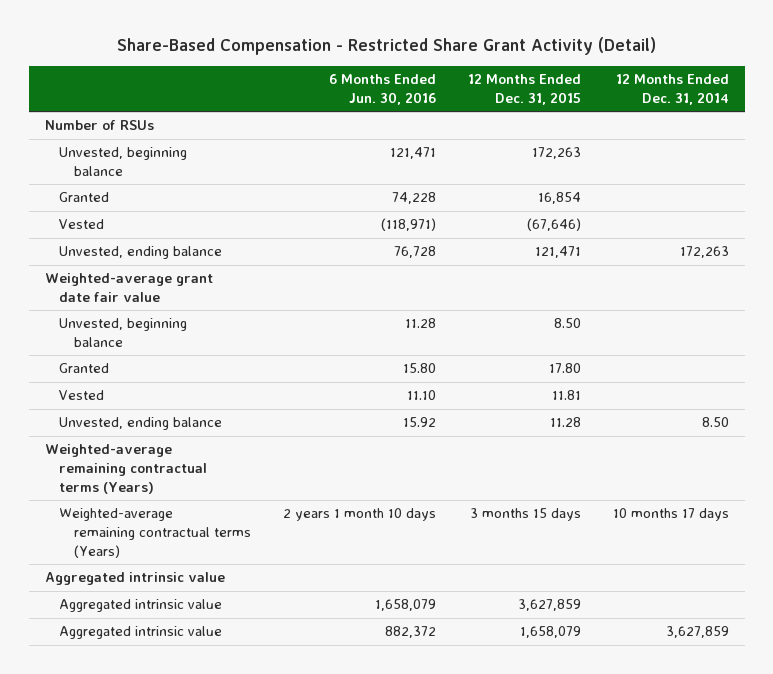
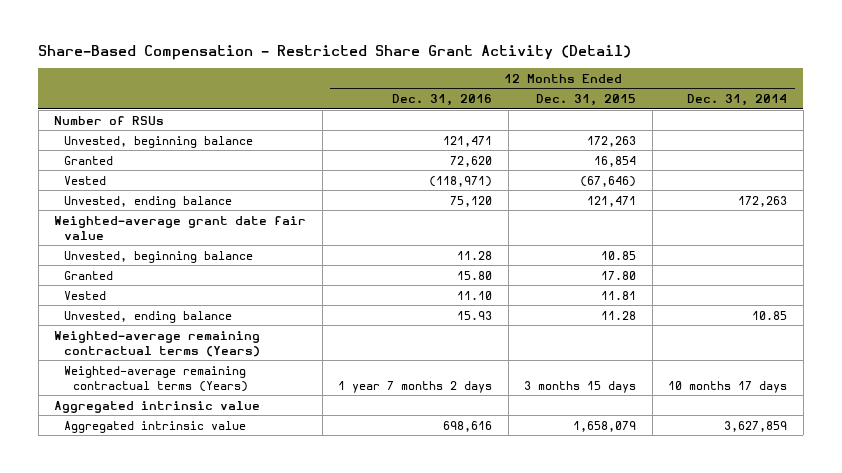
[328,74,436,106] 6 Months Ended Jun. 30, 2016 -> none
none -> [392,93,493,106] Dec. 31, 2016
[553,318,581,329] 8.50 -> [601,250,637,260] 10.85
[701,417,729,428] 8.50 -> [752,310,788,320] 10.85
[59,599,223,613] Aggregated intrinsic value -> none

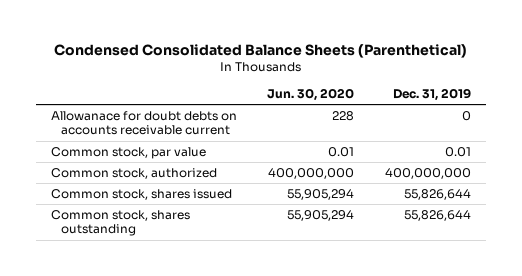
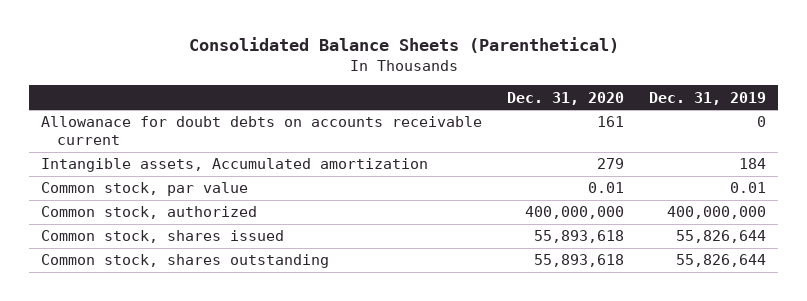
[53,43,467,58] Condensed Consolidated Balance Sheets (Parenthetical) -> [188,37,619,54] Consolidated Balance Sheets (Parenthetical)
[267,88,355,102] Jun. 30, 2020 -> none
none -> [507,91,625,105] Dec. 31, 2020
none -> [41,158,429,173] Intangible assets, Accumulated amortization

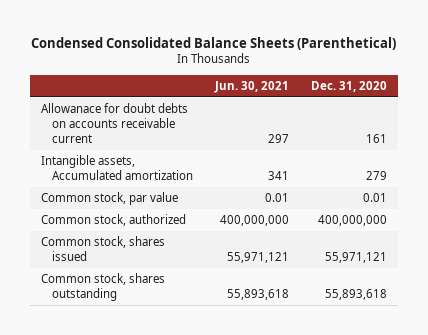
[188,37,619,54] Consolidated Balance Sheets (Parenthetical) -> [31,36,397,50] Condensed Consolidated Balance Sheets (Parenthetical)
[649,91,767,105] Dec. 31, 2019 -> none
none -> [214,80,290,93] Jun. 30, 2021
[534,230,625,244] 55,893,618 -> [325,251,388,263] 55,971,121

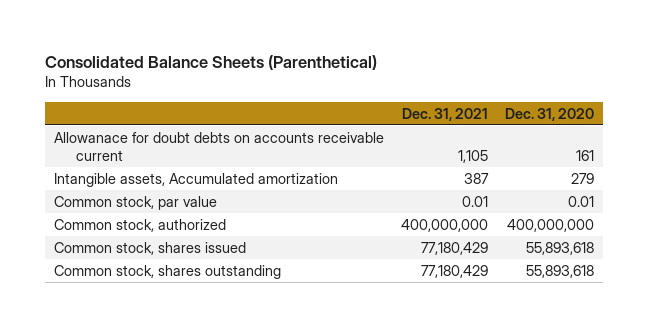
[31,36,397,50] Condensed Consolidated Balance Sheets (Parenthetical) -> [45,54,378,70] Consolidated Balance Sheets (Parenthetical)
[214,80,290,93] Jun. 30, 2021 -> none
none -> [402,107,489,121] Dec. 31, 2021
[325,251,388,263] 55,971,121 -> [526,241,595,255] 55,893,618

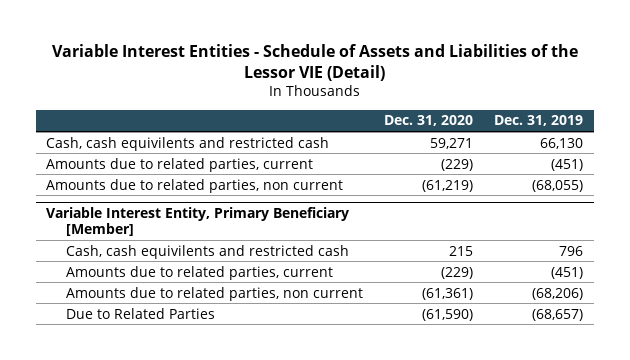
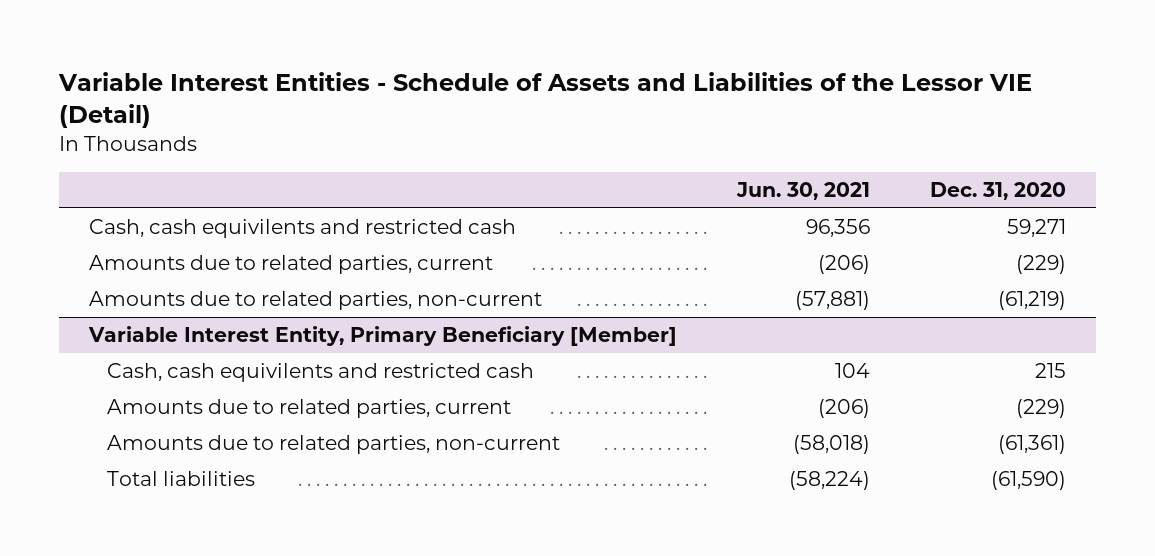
[494,115,584,127] Dec. 31, 2019 -> none
none -> [735,182,870,201] Jun. 30, 2021
[46,178,344,193] Amounts due to related parties, non current -> [89,291,543,311] Amounts due to related parties, non-current
[65,286,363,301] Amounts due to related parties, non current -> [107,435,561,455] Amounts due to related parties, non-current
[65,307,215,319] Due to Related Parties -> [107,471,256,487] Total liabilities

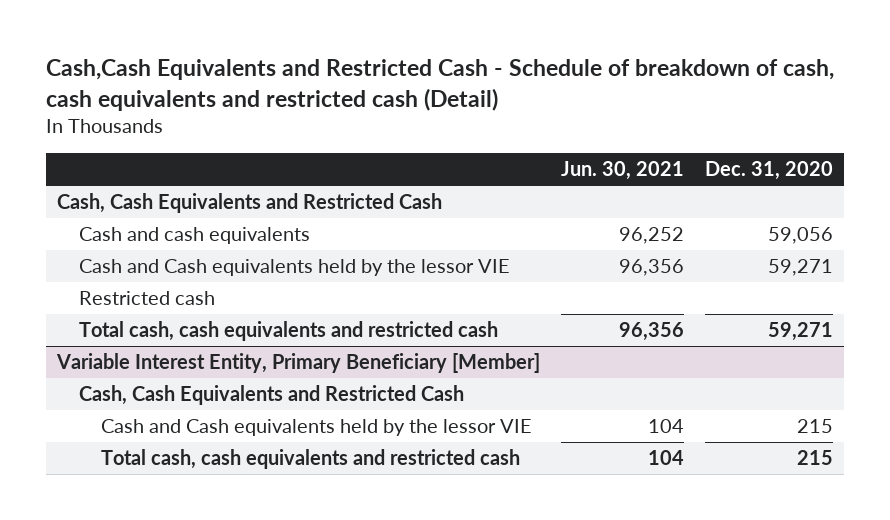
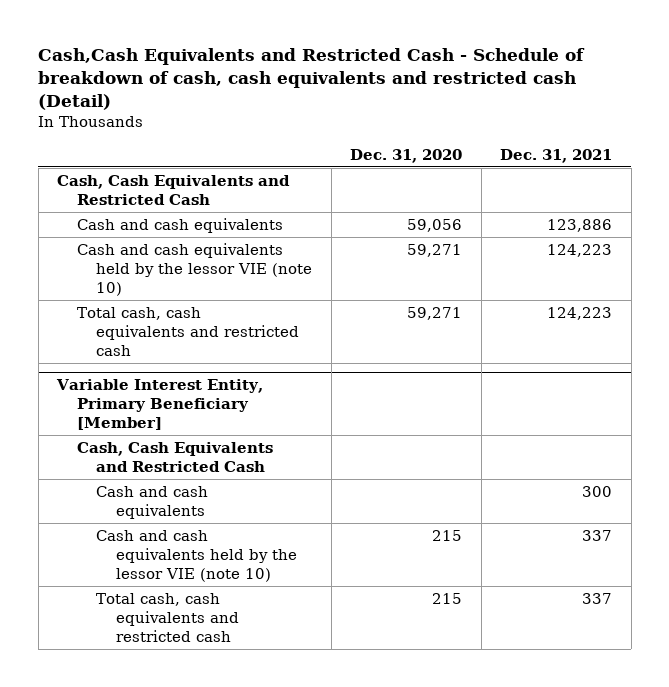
[560,160,684,180] Jun. 30, 2021 -> none
none -> [500,148,613,163] Dec. 31, 2021
[78,291,215,306] Restricted cash -> none
[78,259,510,277] Cash and Cash equivalents held by the lessor VIE -> [76,242,313,296] Cash and cash equivalents held by the lessor VIE (note 10)
none -> [96,485,209,519] Cash and cash equivalents
[101,419,533,437] Cash and Cash equivalents held by the lessor VIE -> [96,529,298,582] Cash and cash equivalents held by the lessor VIE (note 10)

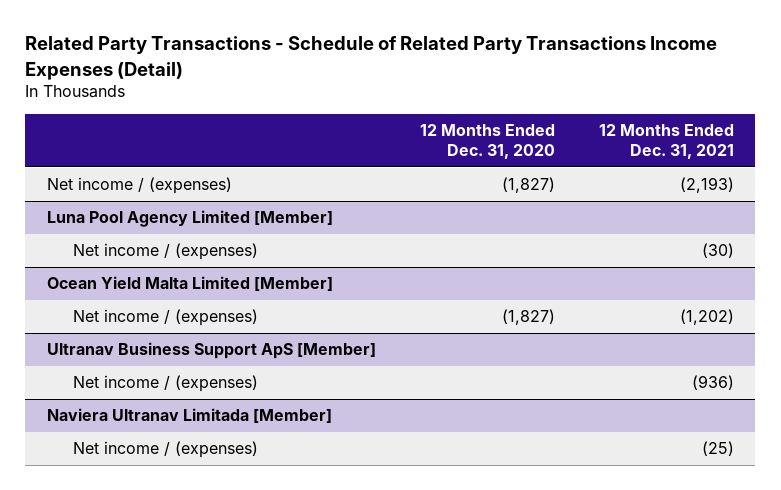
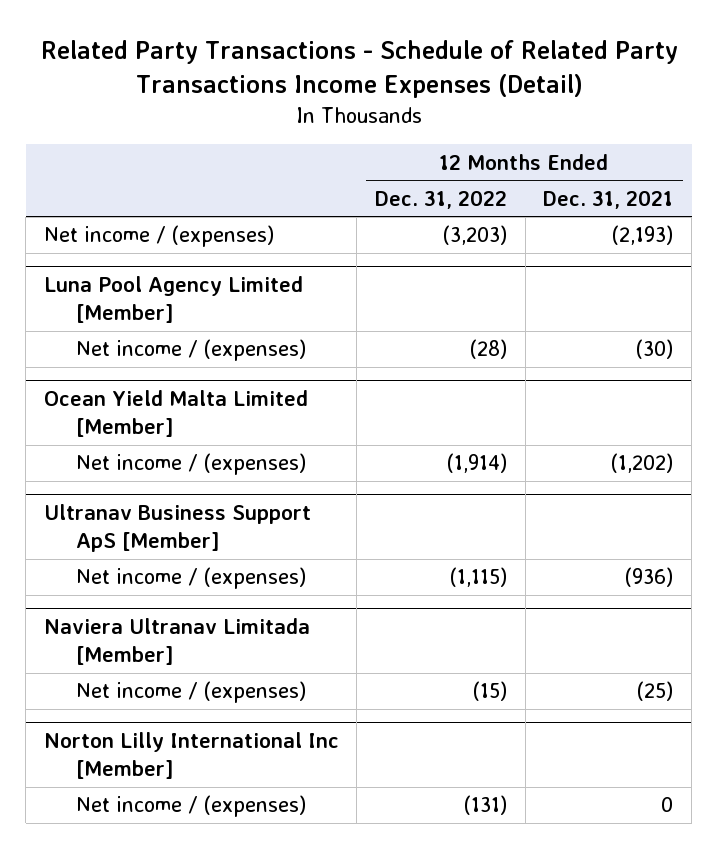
[419,123,555,160] 12 Months Ended Dec. 31, 2020 -> none
none -> [375,189,508,209] Dec. 31, 2022
none -> [43,732,339,779] Norton Lilly International Inc [Member]
none -> [76,795,307,818] Net income / (expenses)

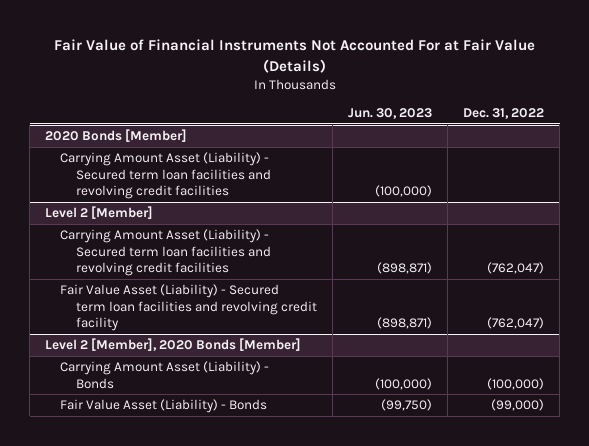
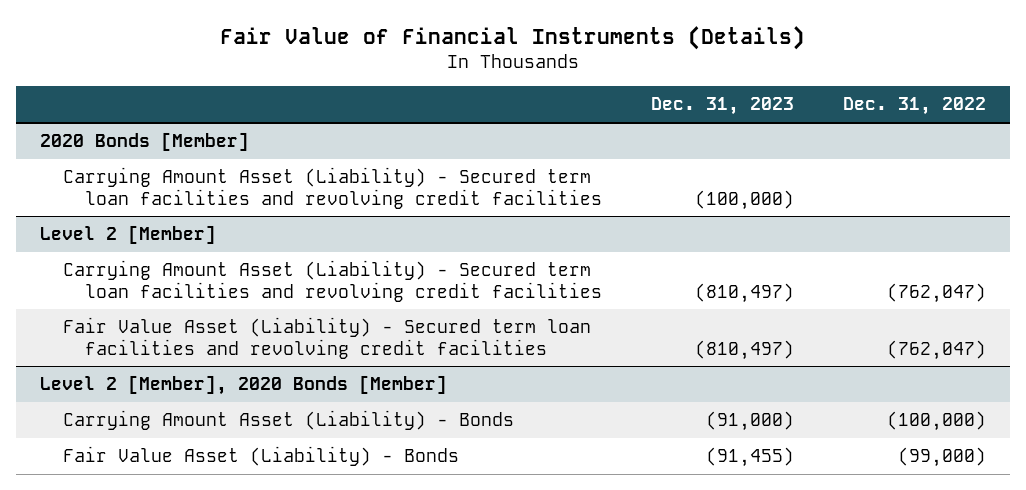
[53,39,535,73] Fair Value of Financial Instruments Not Accounted For at Fair Value (Details) -> [220,25,806,50] Fair Value of Financial Instruments (Details)
[347,107,432,119] Jun. 30, 2023 -> none
none -> [650,97,794,116] Dec. 31, 2023
[60,284,317,331] Fair Value Asset (Liability) - Secured term loan facilities and revolving credit facility -> [62,317,591,359] Fair Value Asset (Liability) - Secured term loan facilities and revolving credit facilities

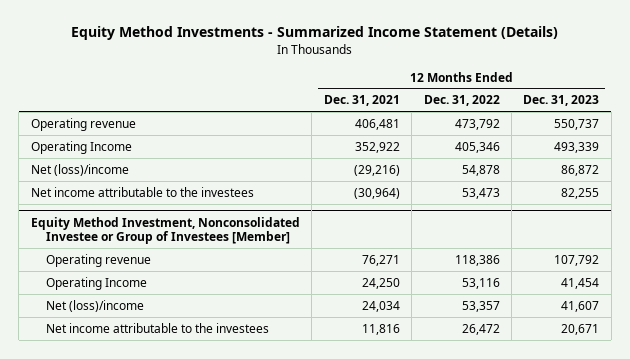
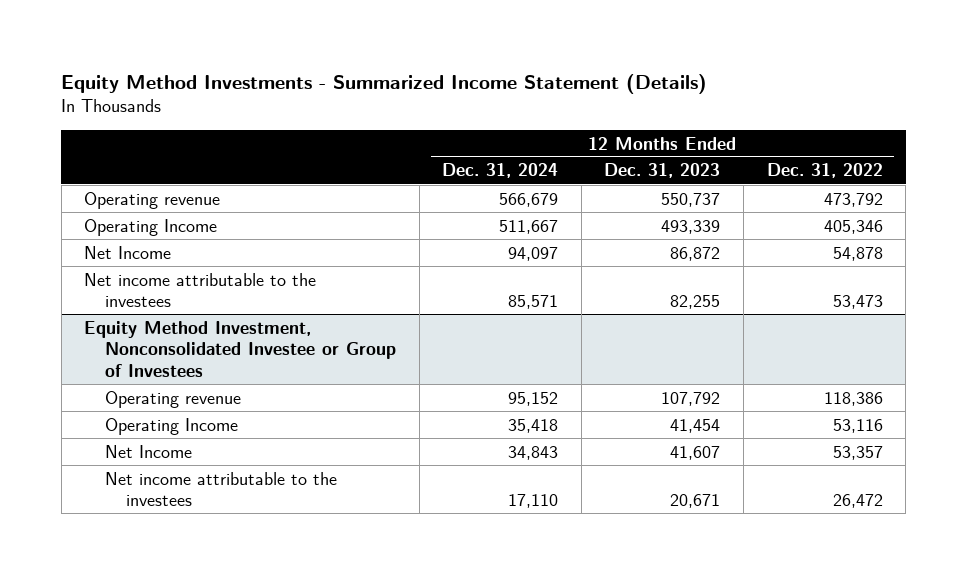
[323,95,400,107] Dec. 31, 2021 -> none
none -> [442,163,559,179] Dec. 31, 2024
[30,163,129,176] Net (loss)/income -> [84,245,172,259] Net Income
[30,216,300,244] Equity Method Investment, Nonconsolidated Investee or Group of Investees [Member] -> [84,320,397,377] Equity Method Investment, Nonconsolidated Investee or Group of Investees
[46,299,145,312] Net (loss)/income -> [105,444,193,458] Net Income

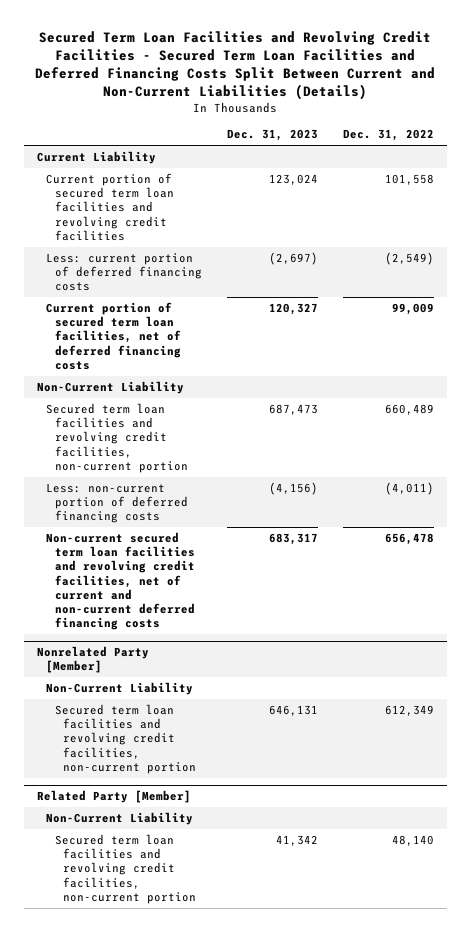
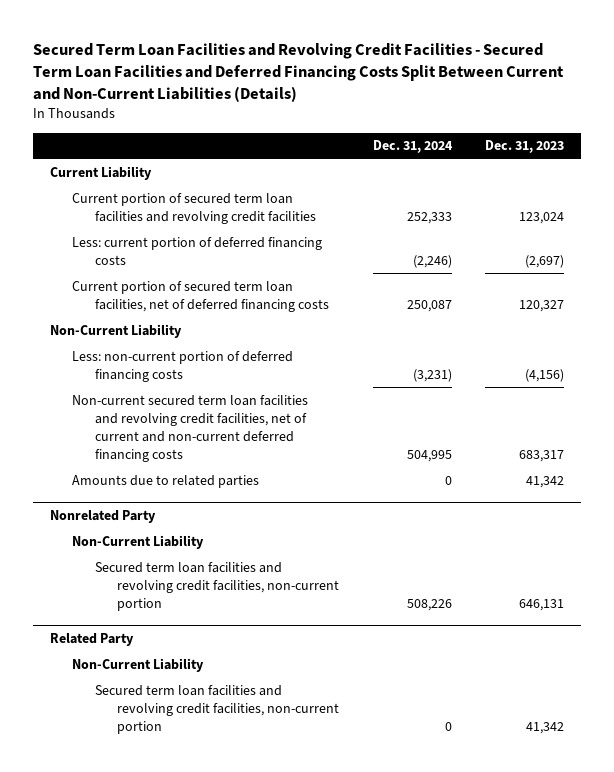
[343,129,435,142] Dec. 31, 2022 -> none
none -> [372,140,453,154] Dec. 31, 2024
[45,402,188,473] Secured term loan facilities and revolving credit facilities, non-current portion -> none
none -> [72,474,260,488] Amounts due to related parties
[36,646,149,674] Nonrelated Party [Member] -> [49,509,156,523] Nonrelated Party
[36,790,191,804] Related Party [Member] -> [49,632,134,646] Related Party

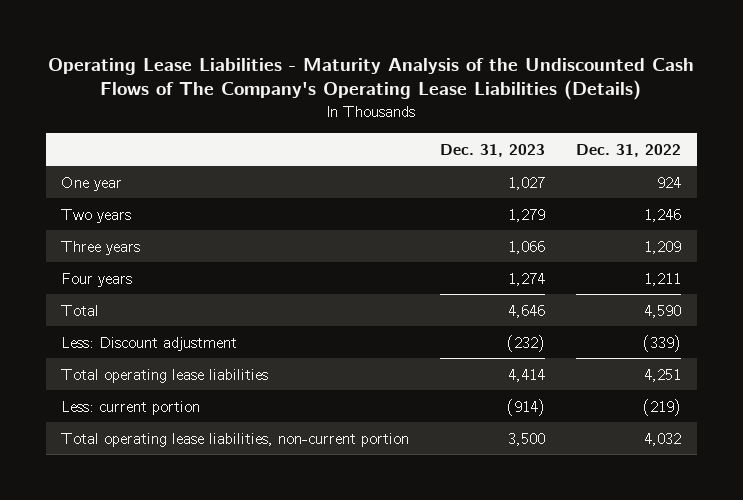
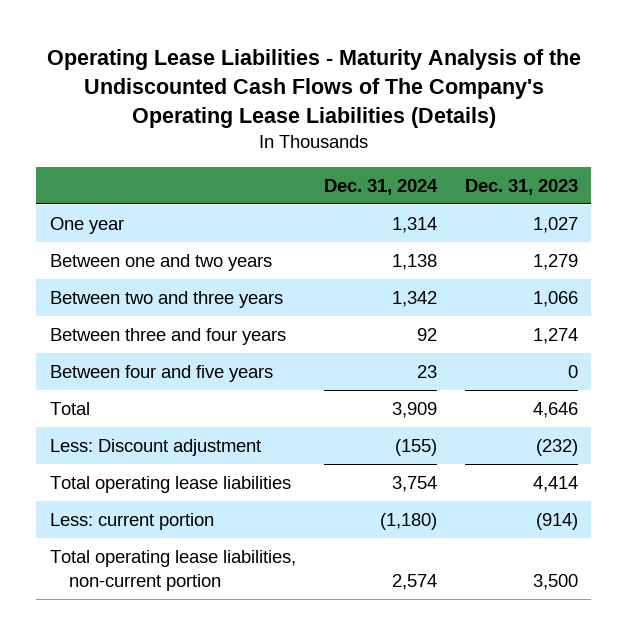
[576,143,682,157] Dec. 31, 2022 -> none
none -> [323,178,438,195] Dec. 31, 2024
[61,208,132,223] Two years -> [49,253,272,271] Between one and two years
[61,240,141,255] Three years -> [49,290,283,308] Between two and three years
[61,272,133,287] Four years -> [49,327,286,345] Between three and four years
none -> [49,364,273,382] Between four and five years

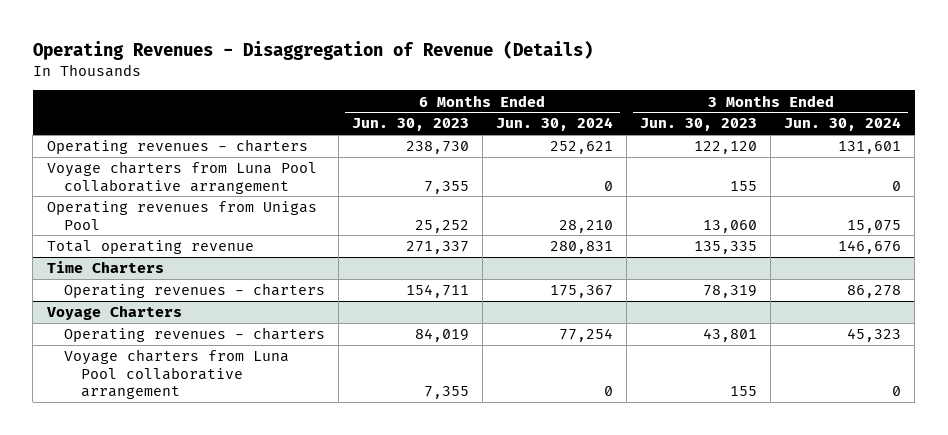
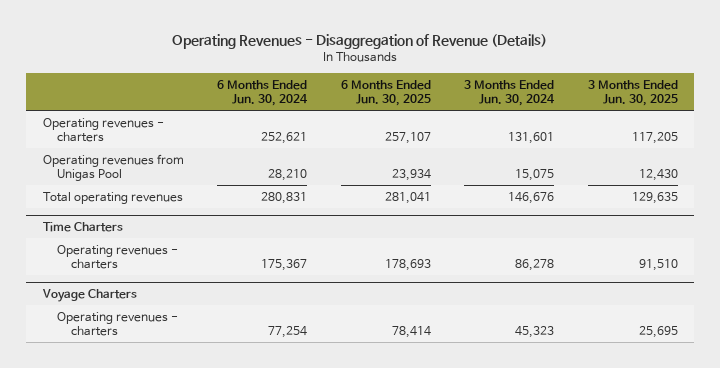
[351,118,469,132] Jun. 30, 2023 -> none
[640,118,758,132] Jun. 30, 2023 -> none
none -> [340,79,431,106] 6 Months Ended Jun. 30, 2025
none -> [587,79,678,106] 3 Months Ended Jun. 30, 2025
[46,161,317,194] Voyage charters from Luna Pool collaborative arrangement -> none
[46,240,254,255] Total operating revenue -> [42,191,183,204] Total operating revenues
[63,349,289,400] Voyage charters from Luna Pool collaborative arrangement -> none

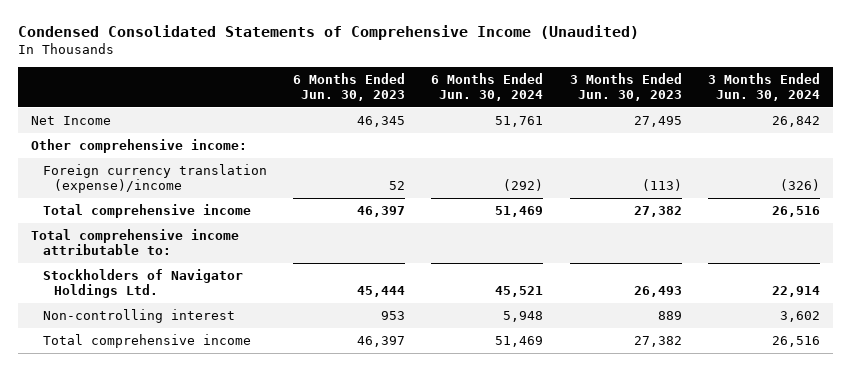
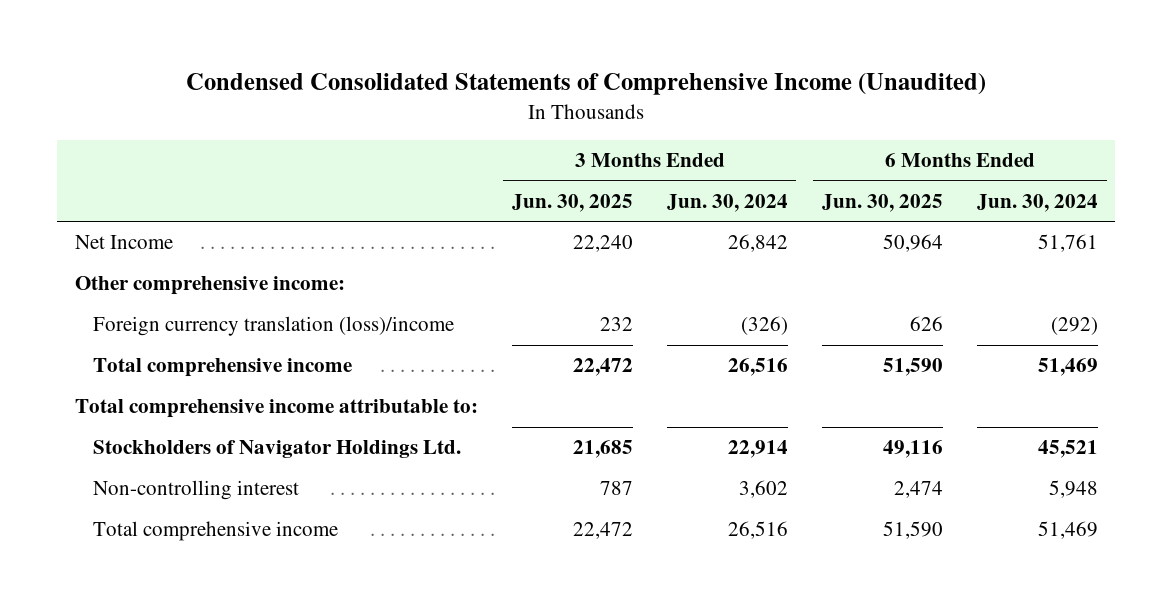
[293,72,406,101] 6 Months Ended Jun. 30, 2023 -> none
[569,72,682,101] 3 Months Ended Jun. 30, 2023 -> none
none -> [511,193,633,212] Jun. 30, 2025
none -> [821,193,943,212] Jun. 30, 2025
[42,163,267,194] Foreign currency translation (expense)/income -> [93,316,455,337] Foreign currency translation (loss)/income

